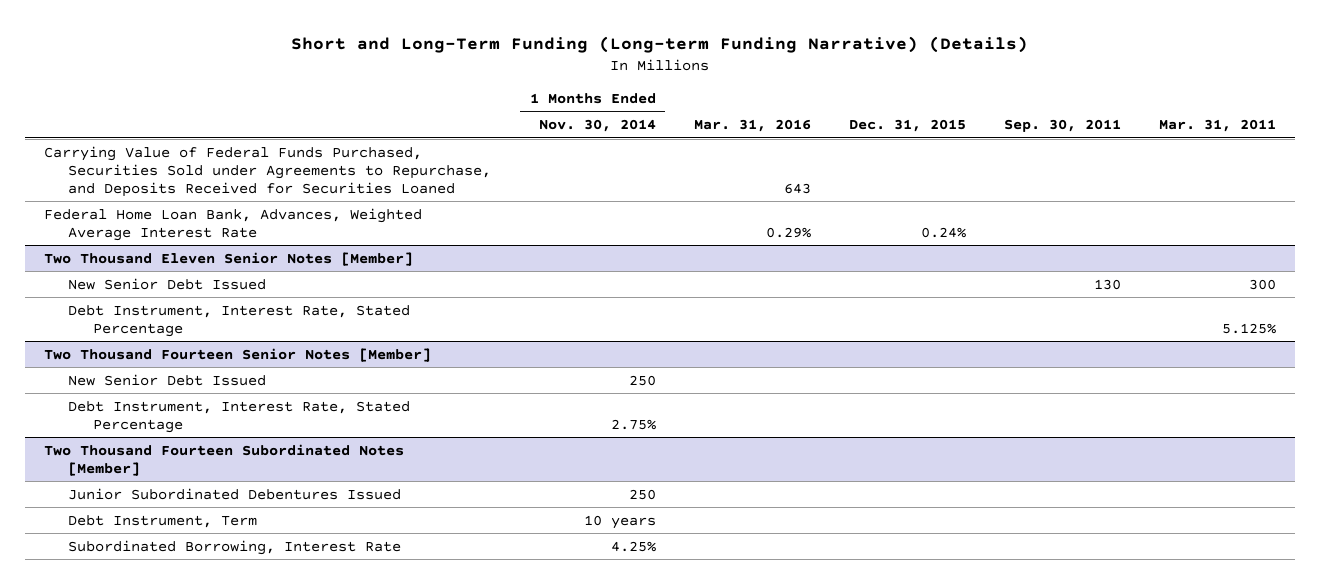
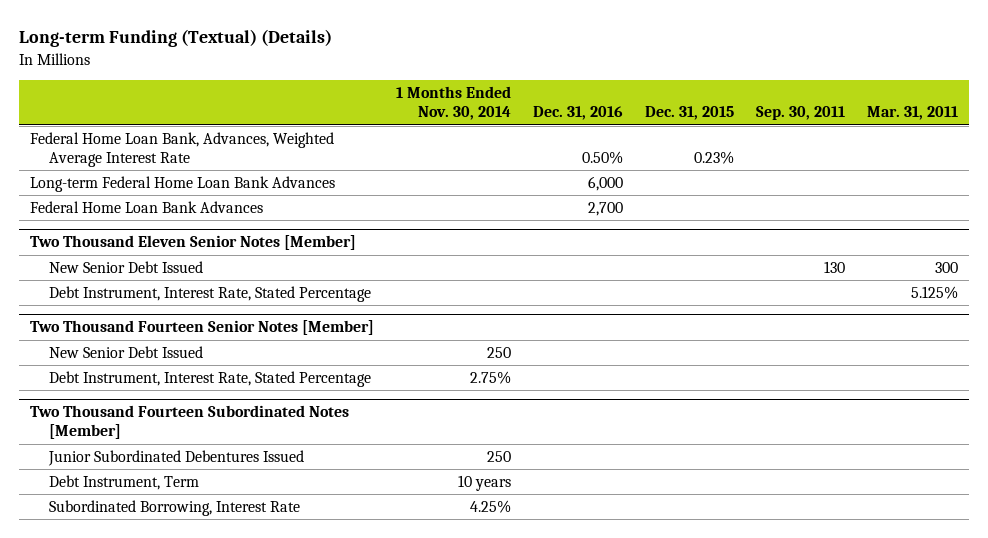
[291,36,1029,54] Short and Long-Term Funding (Long-term Funding Narrative) (Details) -> [19,29,333,48] Long-term Funding (Textual) (Details)
[693,119,811,133] Mar. 31, 2016 -> none
none -> [532,106,623,121] Dec. 31, 2016
[44,145,492,197] Carrying Value of Federal Funds Purchased, Securities Sold under Agreements to Repurchase, and Deposits Received for Securities Loaned -> none
[920,226,966,238] 0.24% -> [693,150,734,164] 0.23%
none -> [30,175,336,192] Long-term Federal Home Loan Bank Advances
none -> [30,200,264,213] Federal Home Loan Bank Advances

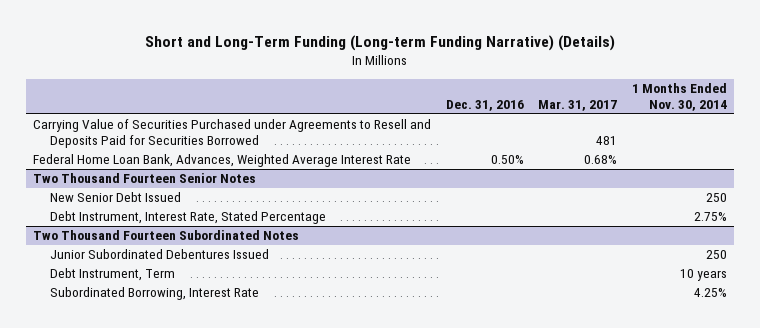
[19,29,333,48] Long-term Funding (Textual) (Details) -> [145,35,616,52] Short and Long-Term Funding (Long-term Funding Narrative) (Details)
[644,106,734,121] Dec. 31, 2015 -> none
[755,106,845,121] Sep. 30, 2011 -> none
[866,106,958,121] Mar. 31, 2011 -> none
none -> [538,99,618,111] Mar. 31, 2017
none -> [33,119,432,148] Carrying Value of Securities Purchased under Agreements to Resell and Deposits Paid for Securities Borrowed
[30,175,336,192] Long-term Federal Home Loan Bank Advances -> none
[30,200,264,213] Federal Home Loan Bank Advances -> none
[30,235,357,251] Two Thousand Eleven Senior Notes [Member] -> none
[49,260,204,273] New Senior Debt Issued -> none
[49,285,372,302] Debt Instrument, Interest Rate, Stated Percentage -> none
[30,320,375,336] Two Thousand Fourteen Senior Notes [Member] -> [33,173,257,184] Two Thousand Fourteen Senior Notes
[30,405,350,440] Two Thousand Fourteen Subordinated Notes [Member] -> [33,230,300,241] Two Thousand Fourteen Subordinated Notes

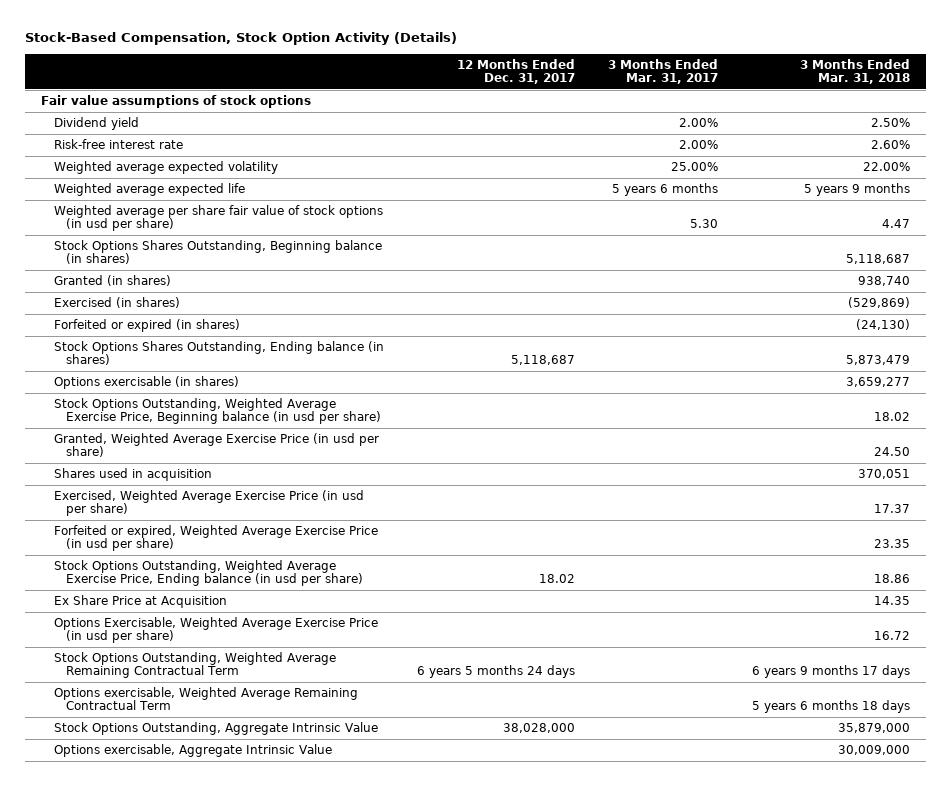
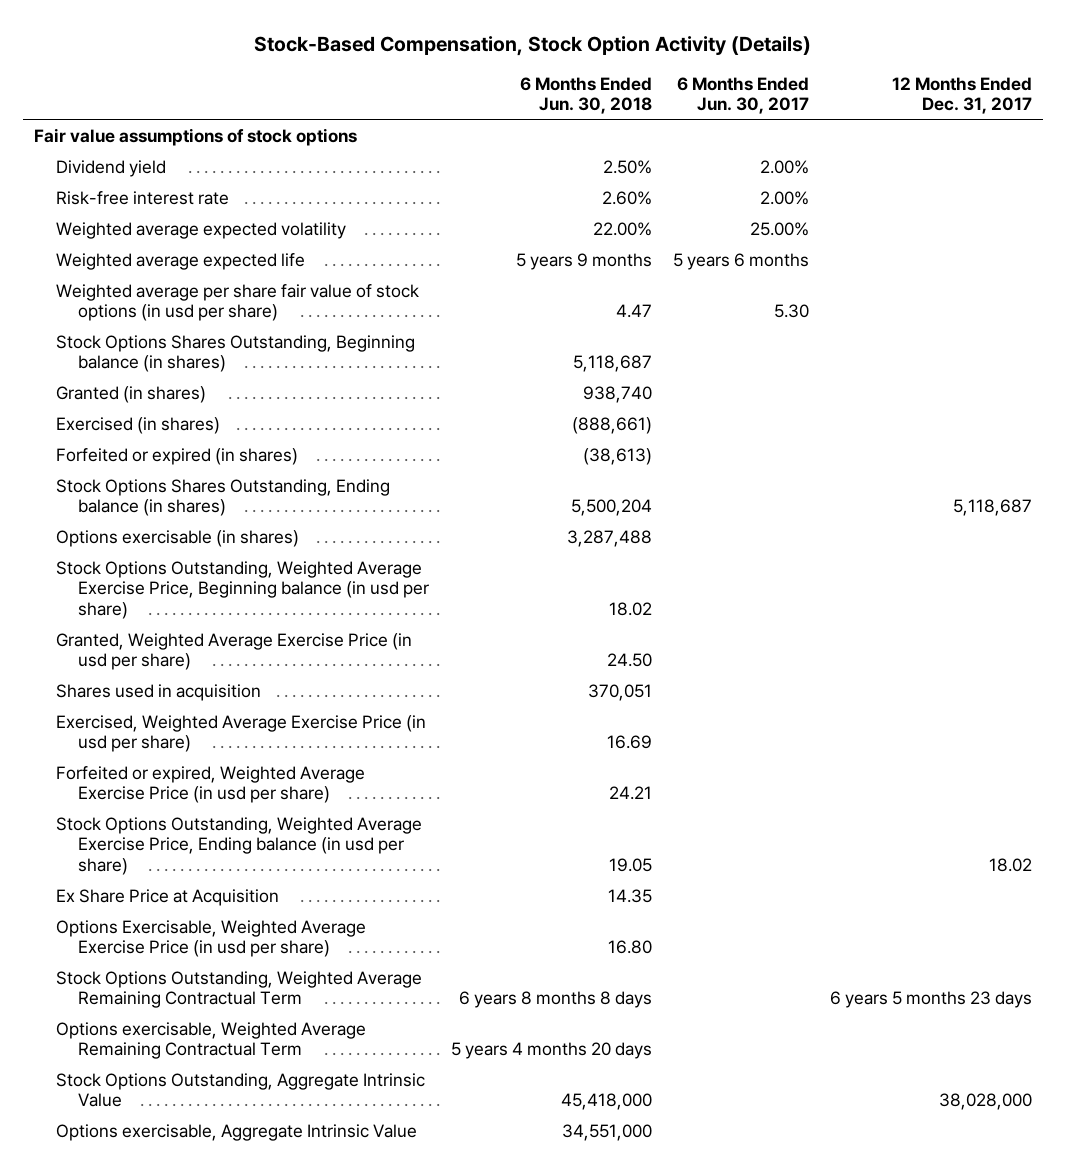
[608,58,719,84] 3 Months Ended Mar. 31, 2017 -> none
[799,58,910,84] 3 Months Ended Mar. 31, 2018 -> none
none -> [519,76,652,115] 6 Months Ended Jun. 30, 2018
none -> [676,76,809,115] 6 Months Ended Jun. 30, 2017
[417,665,576,679] 6 years 5 months 24 days -> [830,991,1033,1009] 6 years 5 months 23 days

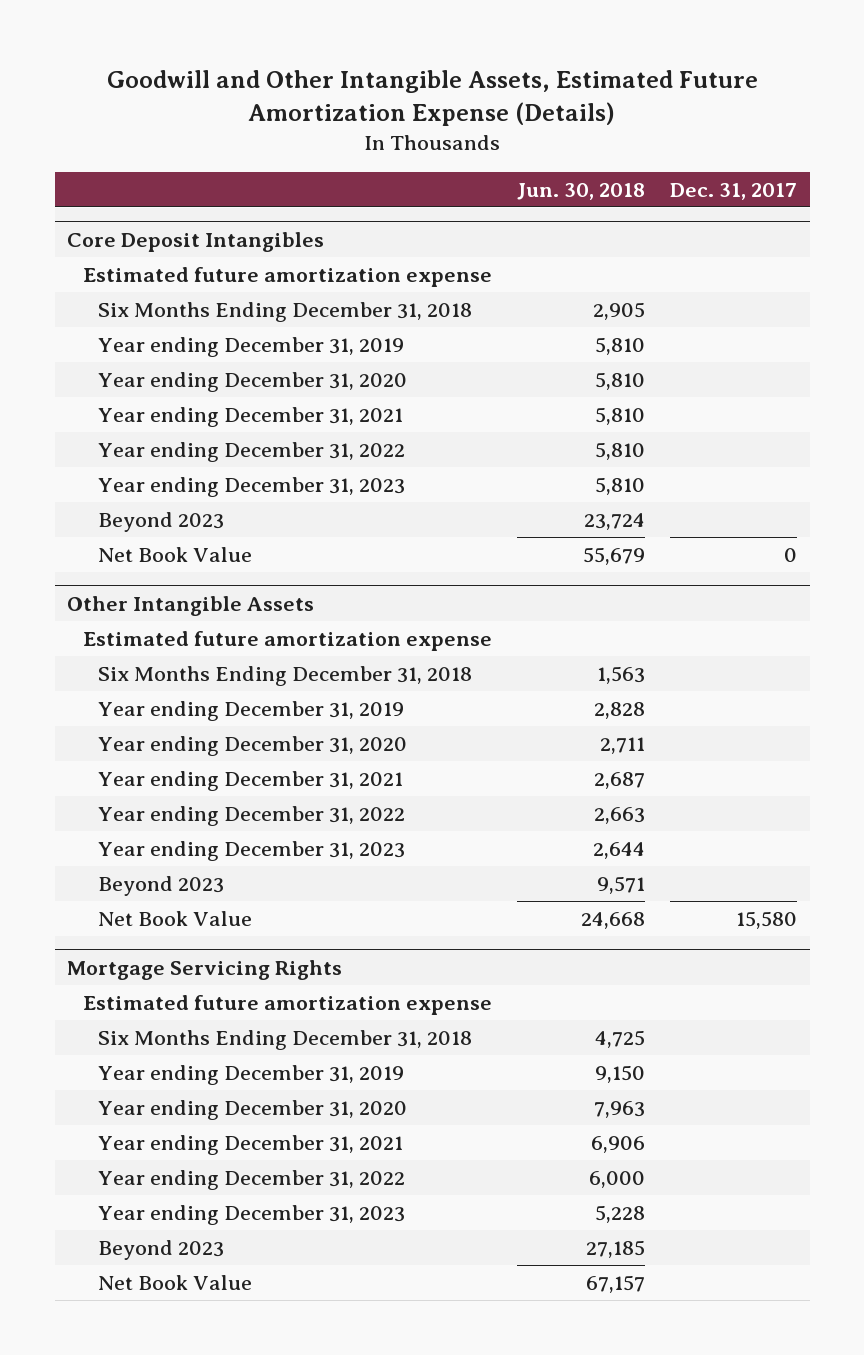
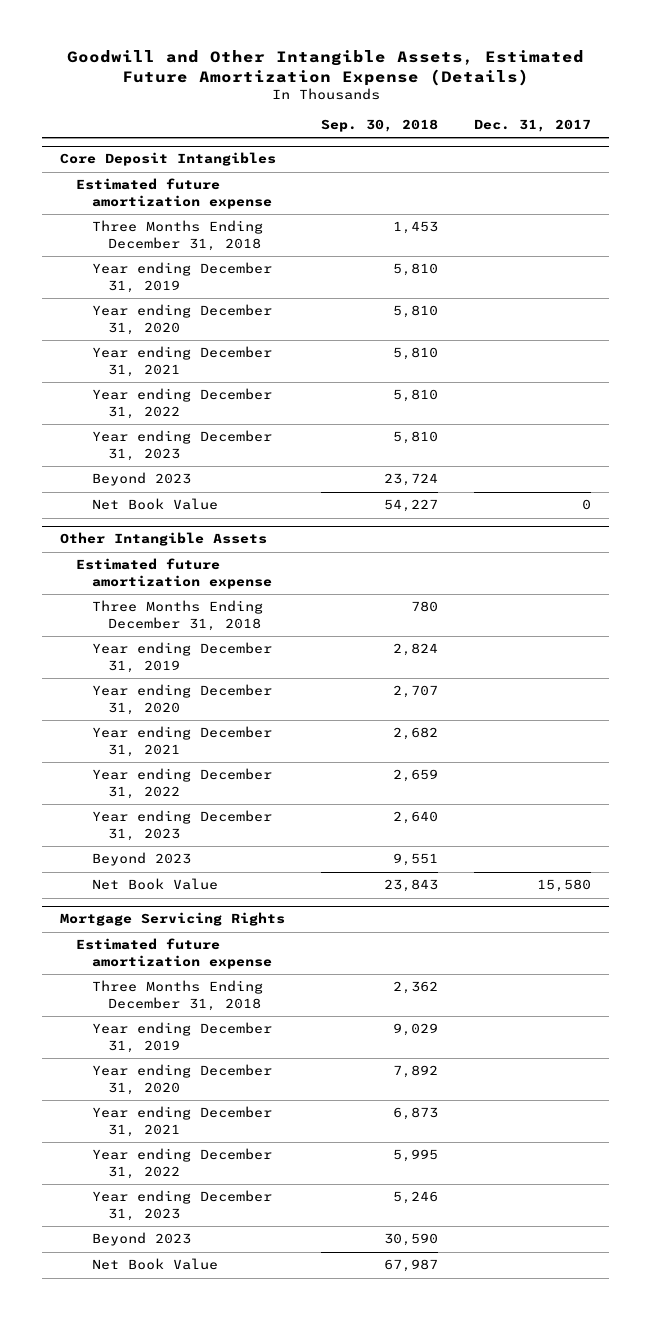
[516,182,645,200] Jun. 30, 2018 -> none
none -> [321,119,439,133] Sep. 30, 2018
[98,302,473,323] Six Months Ending December 31, 2018 -> [91,220,263,251] Three Months Ending December 31, 2018
[98,666,473,687] Six Months Ending December 31, 2018 -> [91,600,263,631] Three Months Ending December 31, 2018
[98,1030,473,1051] Six Months Ending December 31, 2018 -> [91,980,263,1011] Three Months Ending December 31, 2018

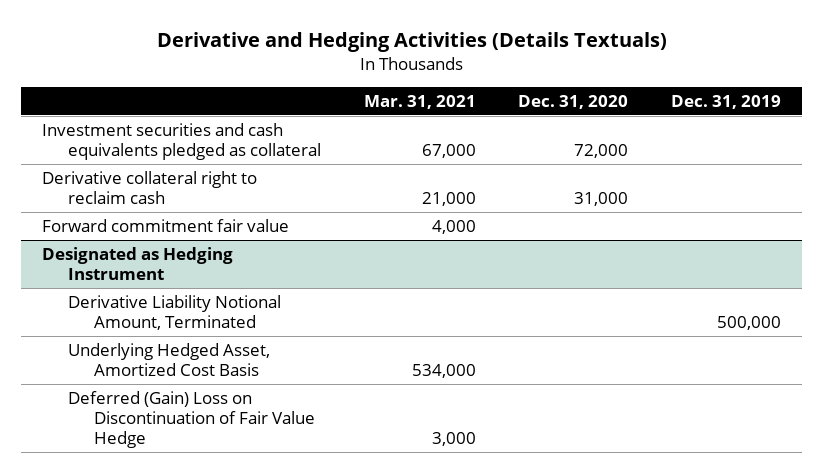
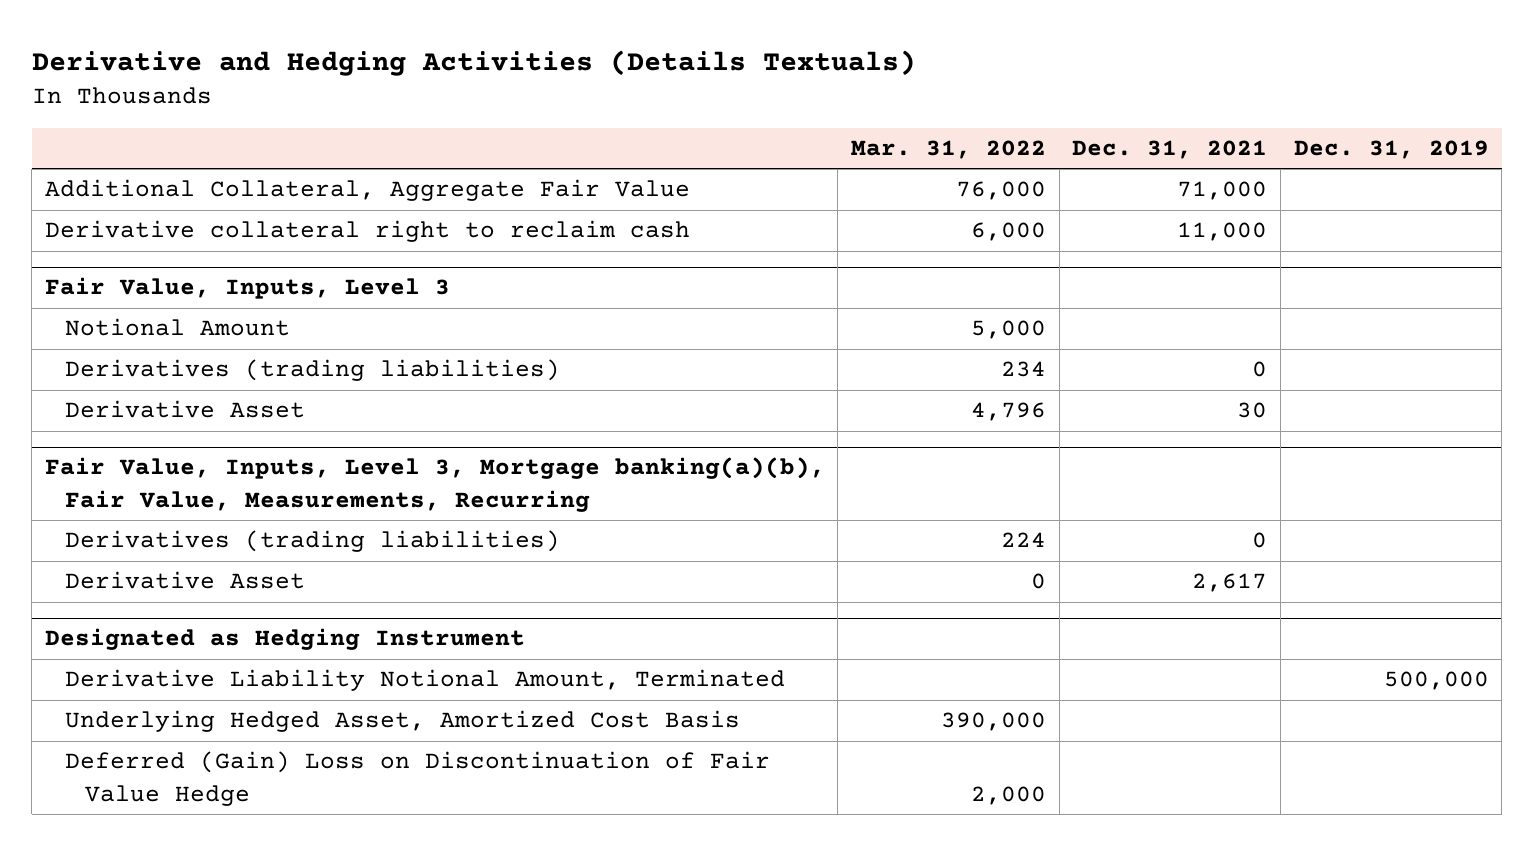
[363,94,476,109] Mar. 31, 2021 -> none
[518,94,629,109] Dec. 31, 2020 -> none
none -> [850,140,1046,160] Mar. 31, 2022
none -> [1072,140,1268,160] Dec. 31, 2021
[42,122,322,160] Investment securities and cash equivalents pledged as collateral -> [44,179,690,202] Additional Collateral, Aggregate Fair Value
[42,218,290,232] Forward commitment fair value -> none
none -> [44,277,450,300] Fair Value, Inputs, Level 3
none -> [64,318,290,337] Notional Amount
none -> [64,359,560,382] Derivatives (trading liabilities)
none -> [64,400,305,419] Derivative Asset
none -> [44,457,825,512] Fair Value, Inputs, Level 3, Mortgage banking(a)(b), Fair Value, Measurements, Recurring
none -> [64,530,560,553] Derivatives (trading liabilities)
none -> [64,571,305,590] Derivative Asset

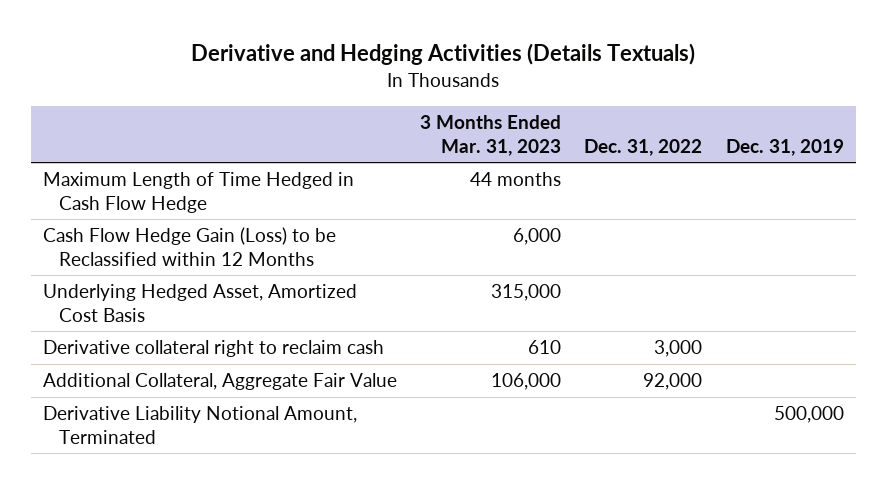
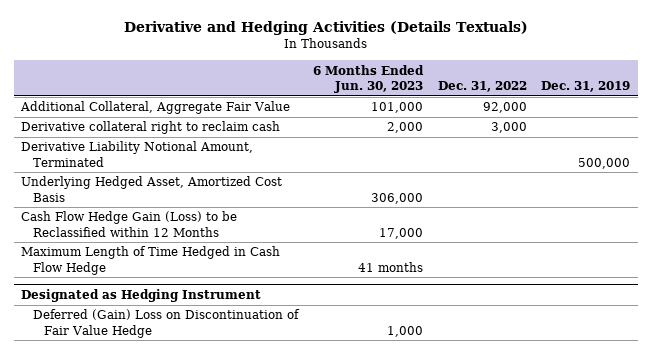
[419,115,561,156] 3 Months Ended Mar. 31, 2023 -> none
none -> [312,64,424,94] 6 Months Ended Jun. 30, 2023
[42,340,384,358] Derivative collateral right to reclaim cash -> [21,121,281,135] Derivative collateral right to reclaim cash
[42,284,357,322] Underlying Hedged Asset, Amortized Cost Basis -> [21,176,283,202] Underlying Hedged Asset, Amortized Cost Basis
[42,227,336,266] Cash Flow Hedge Gain (Loss) to be Reclassified within 12 Months -> [21,211,238,237] Cash Flow Hedge Gain (Loss) to be Reclassified within 12 Months
[42,172,354,213] Maximum Length of Time Hedged in Cash Flow Hedge -> [21,246,281,275] Maximum Length of Time Hedged in Cash Flow Hedge
none -> [21,289,262,303] Designated as Hedging Instrument
none -> [32,309,300,338] Deferred (Gain) Loss on Discontinuation of Fair Value Hedge

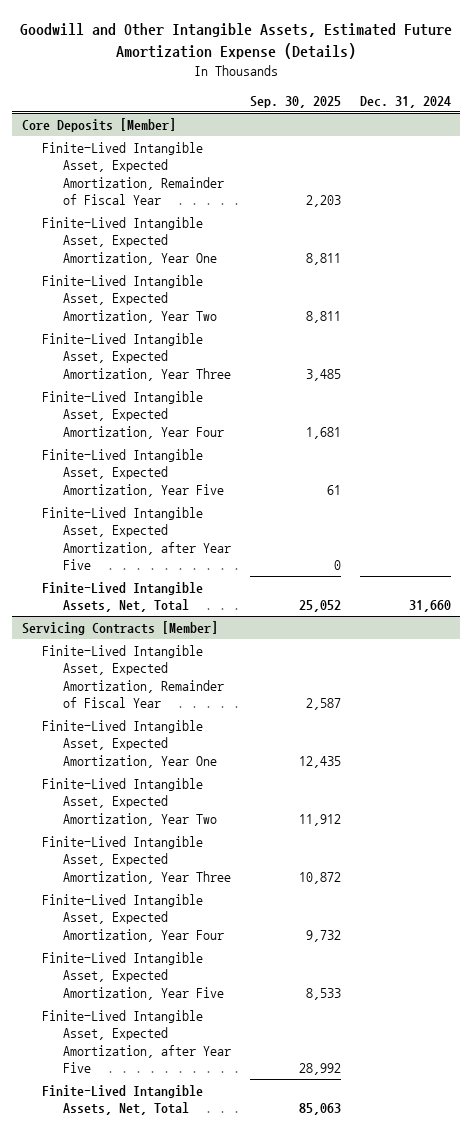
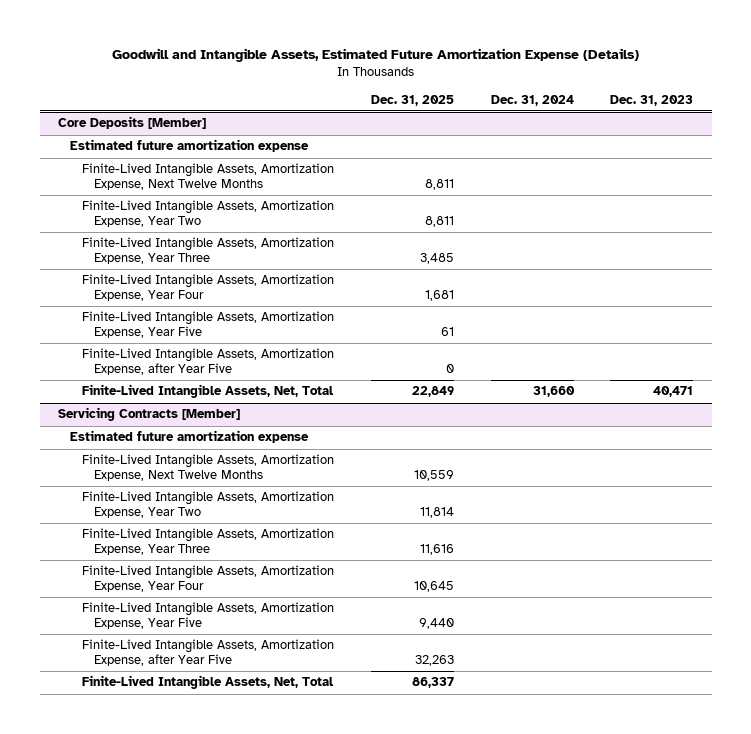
[20,22,453,59] Goodwill and Other Intangible Assets, Estimated Future Amortization Expense (Details) -> [111,48,639,63] Goodwill and Intangible Assets, Estimated Future Amortization Expense (Details)
[249,95,341,108] Sep. 30, 2025 -> none
none -> [371,94,455,106] Dec. 31, 2025
none -> [610,94,694,106] Dec. 31, 2023
[42,141,224,206] Finite-Lived Intangible Asset, Expected Amortization, Remainder of Fiscal Year -> none
none -> [70,139,310,153] Estimated future amortization expense
[42,216,217,265] Finite-Lived Intangible Asset, Expected Amortization, Year One -> [82,163,335,191] Finite-Lived Intangible Assets, Amortization Expense, Next Twelve Months
[42,274,217,323] Finite-Lived Intangible Asset, Expected Amortization, Year Two -> [82,200,335,228] Finite-Lived Intangible Assets, Amortization Expense, Year Two
[42,332,231,381] Finite-Lived Intangible Asset, Expected Amortization, Year Three -> [82,237,335,265] Finite-Lived Intangible Assets, Amortization Expense, Year Three
[42,390,224,439] Finite-Lived Intangible Asset, Expected Amortization, Year Four -> [82,274,335,302] Finite-Lived Intangible Assets, Amortization Expense, Year Four
[42,448,224,497] Finite-Lived Intangible Asset, Expected Amortization, Year Five -> [82,311,335,339] Finite-Lived Intangible Assets, Amortization Expense, Year Five
[42,506,231,571] Finite-Lived Intangible Asset, Expected Amortization, after Year Five -> [82,348,335,376] Finite-Lived Intangible Assets, Amortization Expense, after Year Five
[42,644,224,709] Finite-Lived Intangible Asset, Expected Amortization, Remainder of Fiscal Year -> none
none -> [70,430,310,444] Estimated future amortization expense
[42,719,217,768] Finite-Lived Intangible Asset, Expected Amortization, Year One -> [82,454,335,482] Finite-Lived Intangible Assets, Amortization Expense, Next Twelve Months
[42,777,217,826] Finite-Lived Intangible Asset, Expected Amortization, Year Two -> [82,491,335,519] Finite-Lived Intangible Assets, Amortization Expense, Year Two
[42,835,231,884] Finite-Lived Intangible Asset, Expected Amortization, Year Three -> [82,528,335,556] Finite-Lived Intangible Assets, Amortization Expense, Year Three
[42,893,224,942] Finite-Lived Intangible Asset, Expected Amortization, Year Four -> [82,565,335,593] Finite-Lived Intangible Assets, Amortization Expense, Year Four
[42,951,224,1000] Finite-Lived Intangible Asset, Expected Amortization, Year Five -> [82,602,335,630] Finite-Lived Intangible Assets, Amortization Expense, Year Five
[42,1009,231,1074] Finite-Lived Intangible Asset, Expected Amortization, after Year Five -> [82,639,335,667] Finite-Lived Intangible Assets, Amortization Expense, after Year Five

